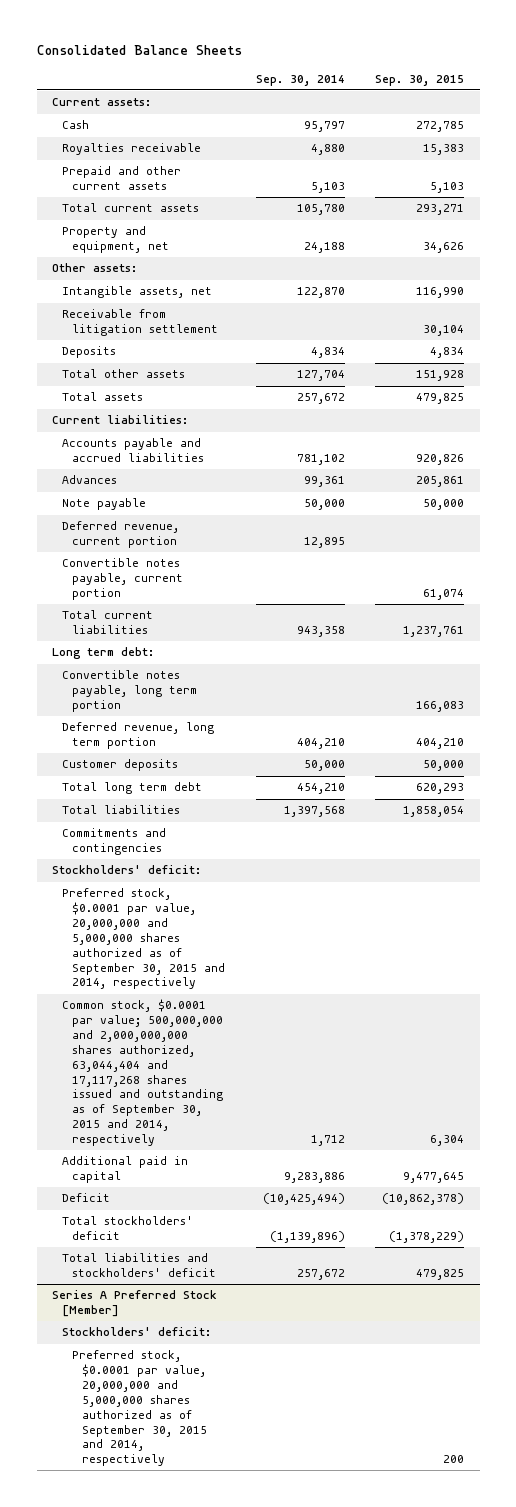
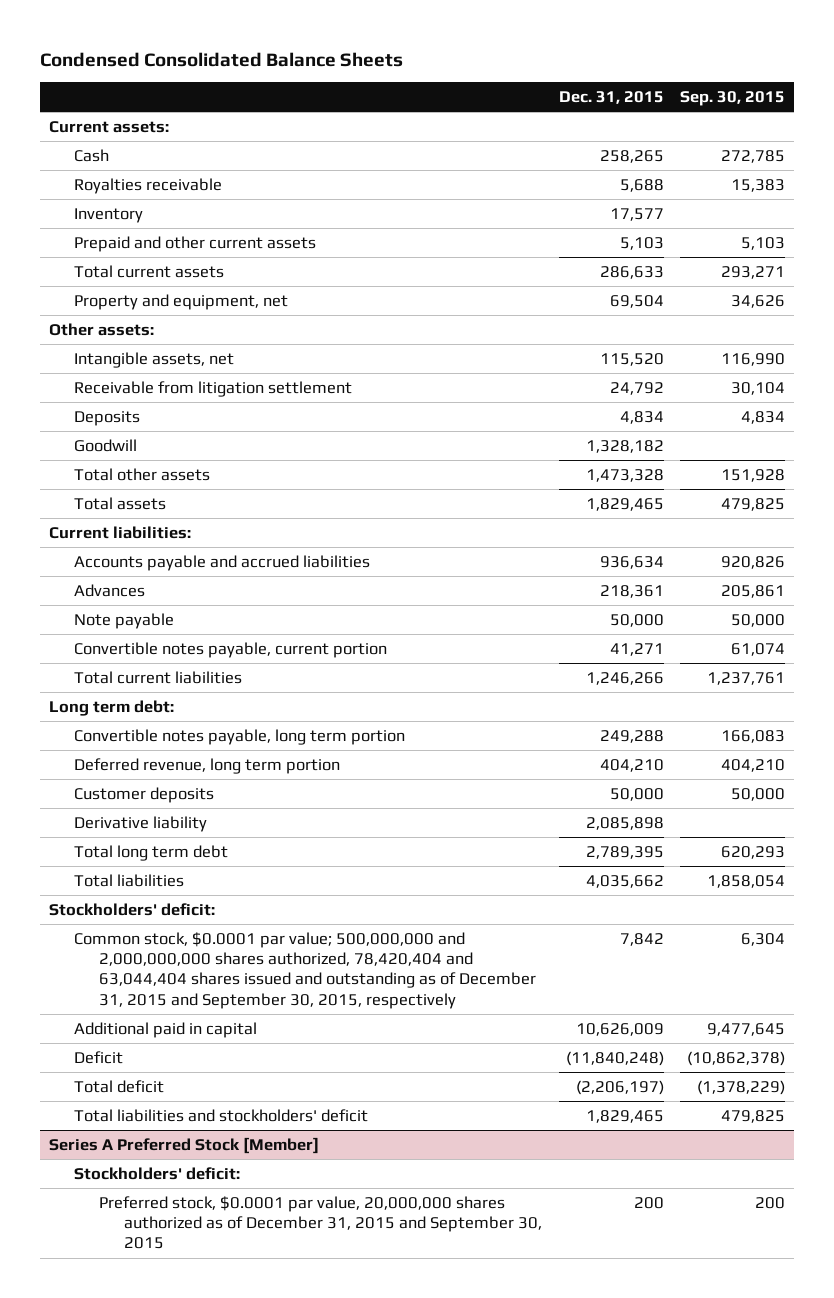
[36,45,242,56] Consolidated Balance Sheets -> [40,51,404,67] Condensed Consolidated Balance Sheets
[255,74,345,86] Sep. 30, 2014 -> none
none -> [558,91,664,105] Dec. 31, 2015
none -> [73,207,143,223] Inventory
none -> [73,438,137,452] Goodwill
[61,521,179,549] Deferred revenue, current portion -> none
none -> [73,815,207,832] Derivative liability
[61,828,166,856] Commitments and contingencies -> none
[61,888,225,990] Preferred stock, $0.0001 par value, 20,000,000 and 5,000,000 shares authorized as of September 30, 2015 and 2014, respectively -> none
[61,999,223,1146] Common stock, $0.0001 par value; 500,000,000 and 2,000,000,000 shares authorized, 63,044,404 and 17,117,268 shares issued and outstanding as of September 30, 2015 and 2014, respectively -> [73,931,536,1009] Common stock, $0.0001 par value; 500,000,000 and 2,000,000,000 shares authorized, 78,420,404 and 63,044,404 shares issued and outstanding as of December 31, 2015 and September 30, 2015, respectively
[61,1216,193,1241] Total stockholders' deficit -> [73,1079,164,1093] Total deficit
[71,1350,207,1467] Preferred stock, $0.0001 par value, 20,000,000 and 5,000,000 shares authorized as of September 30, 2015 and 2014, respectively -> [98,1195,543,1250] Preferred stock, $0.0001 par value, 20,000,000 shares authorized as of December 31, 2015 and September 30, 2015

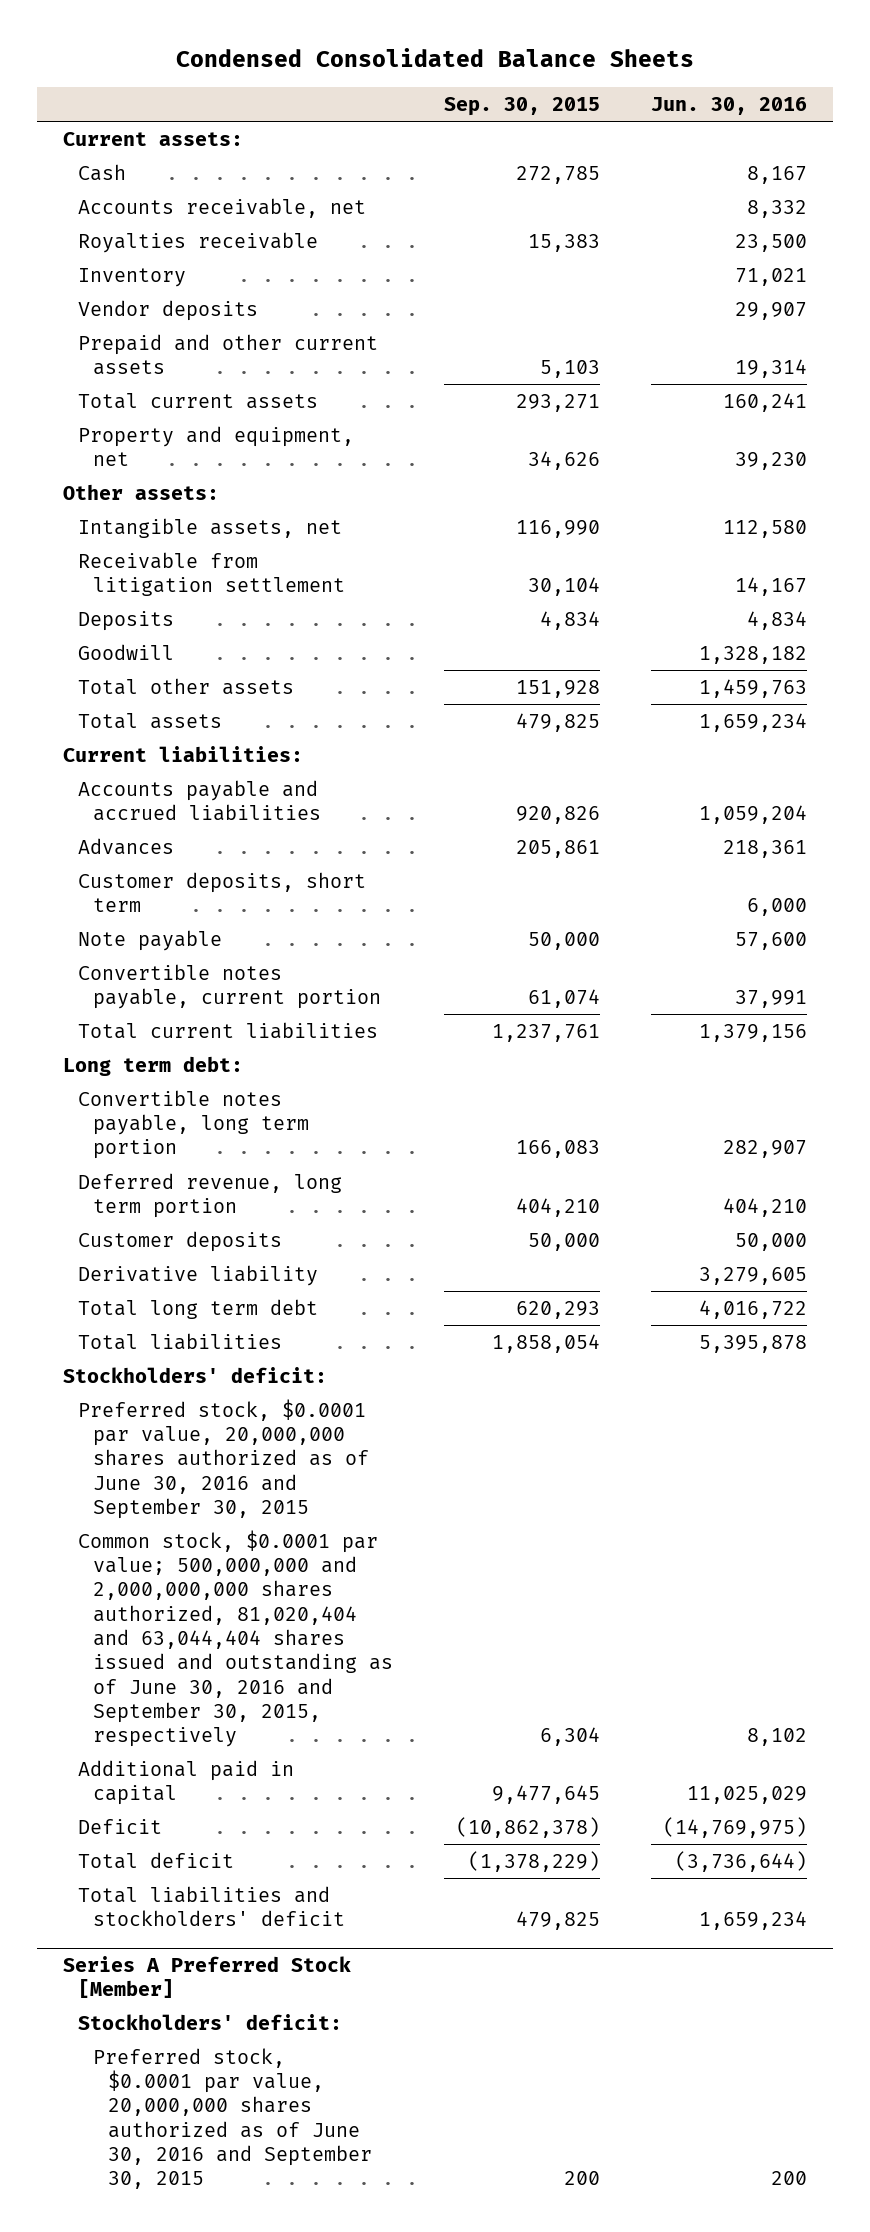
[558,91,664,105] Dec. 31, 2015 -> none
none -> [651,96,808,115] Jun. 30, 2016
none -> [77,197,366,218] Accounts receivable, net
none -> [77,299,258,321] Vendor deposits
none -> [77,871,366,913] Customer deposits, short term
none -> [77,1398,369,1520] Preferred stock, $0.0001 par value, 20,000,000 shares authorized as of June 30, 2016 and September 30, 2015
[73,931,536,1009] Common stock, $0.0001 par value; 500,000,000 and 2,000,000,000 shares authorized, 78,420,404 and 63,044,404 shares issued and outstanding as of December 31, 2015 and September 30, 2015, respectively -> [77,1529,393,1748] Common stock, $0.0001 par value; 500,000,000 and 2,000,000,000 shares authorized, 81,020,404 and 63,044,404 shares issued and outstanding as of June 30, 2016 and September 30, 2015, respectively
[98,1195,543,1250] Preferred stock, $0.0001 par value, 20,000,000 shares authorized as of December 31, 2015 and September 30, 2015 -> [92,2047,372,2190] Preferred stock, $0.0001 par value, 20,000,000 shares authorized as of June 30, 2016 and September 30, 2015

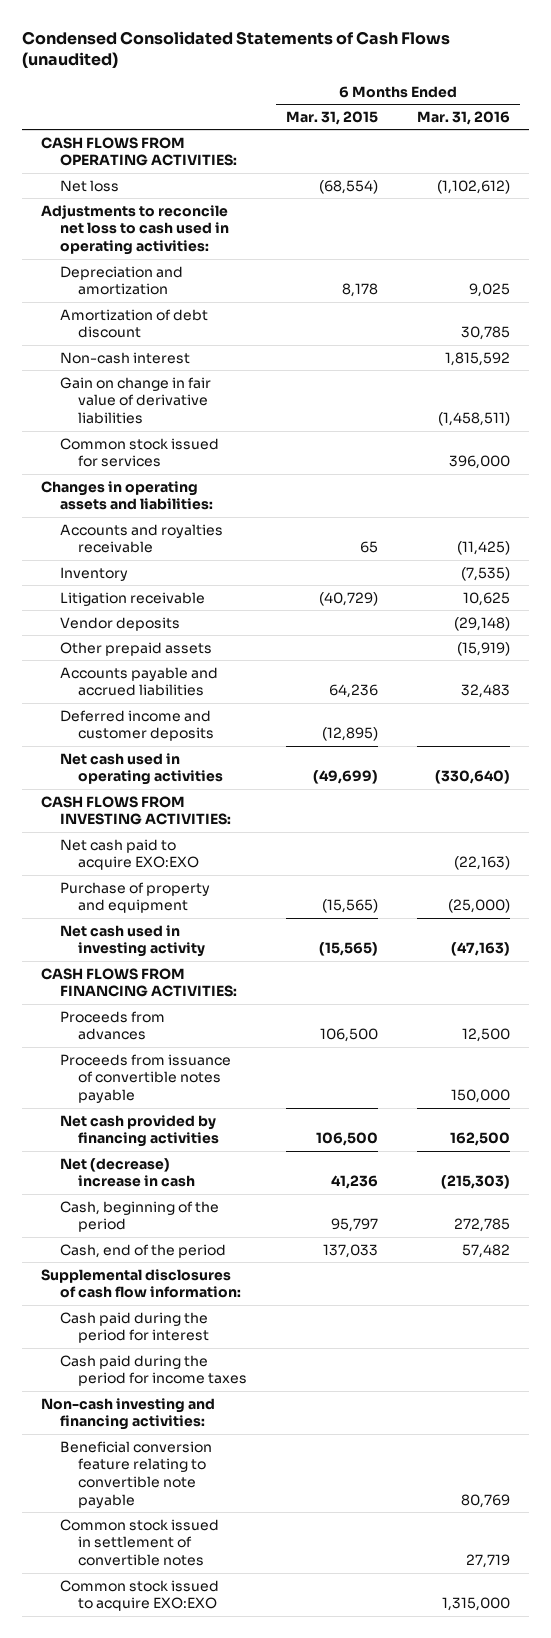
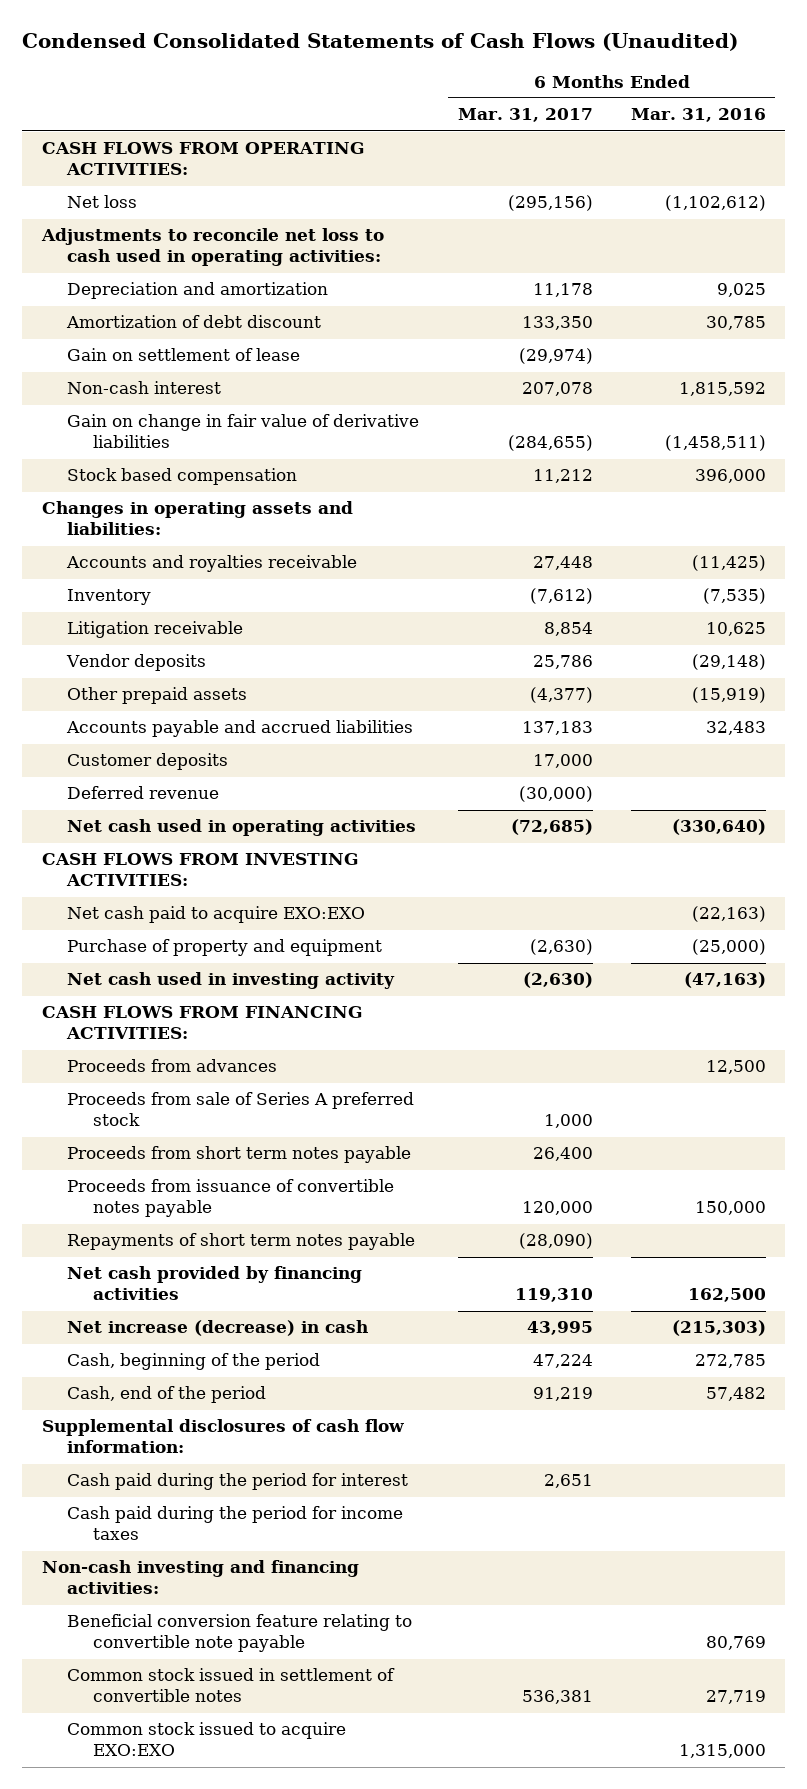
[21,30,450,69] Condensed Consolidated Statements of Cash Flows (unaudited) -> [22,33,739,52] Condensed Consolidated Statements of Cash Flows (Unaudited)
[285,110,378,125] Mar. 31, 2015 -> none
none -> [457,108,593,123] Mar. 31, 2017
none -> [67,348,301,362] Gain on settlement of lease
[59,437,219,468] Common stock issued for services -> [67,468,298,486] Stock based compensation
[59,709,215,742] Deferred income and customer deposits -> none
none -> [67,753,229,771] Customer deposits
none -> [67,786,220,800] Deferred revenue
none -> [67,1092,415,1127] Proceeds from sale of Series A preferred stock
none -> [67,1146,412,1164] Proceeds from short term notes payable
none -> [67,1233,416,1251] Repayments of short term notes payable
[59,1157,196,1188] Net (decrease) increase in cash -> [67,1320,369,1337] Net increase (decrease) in cash

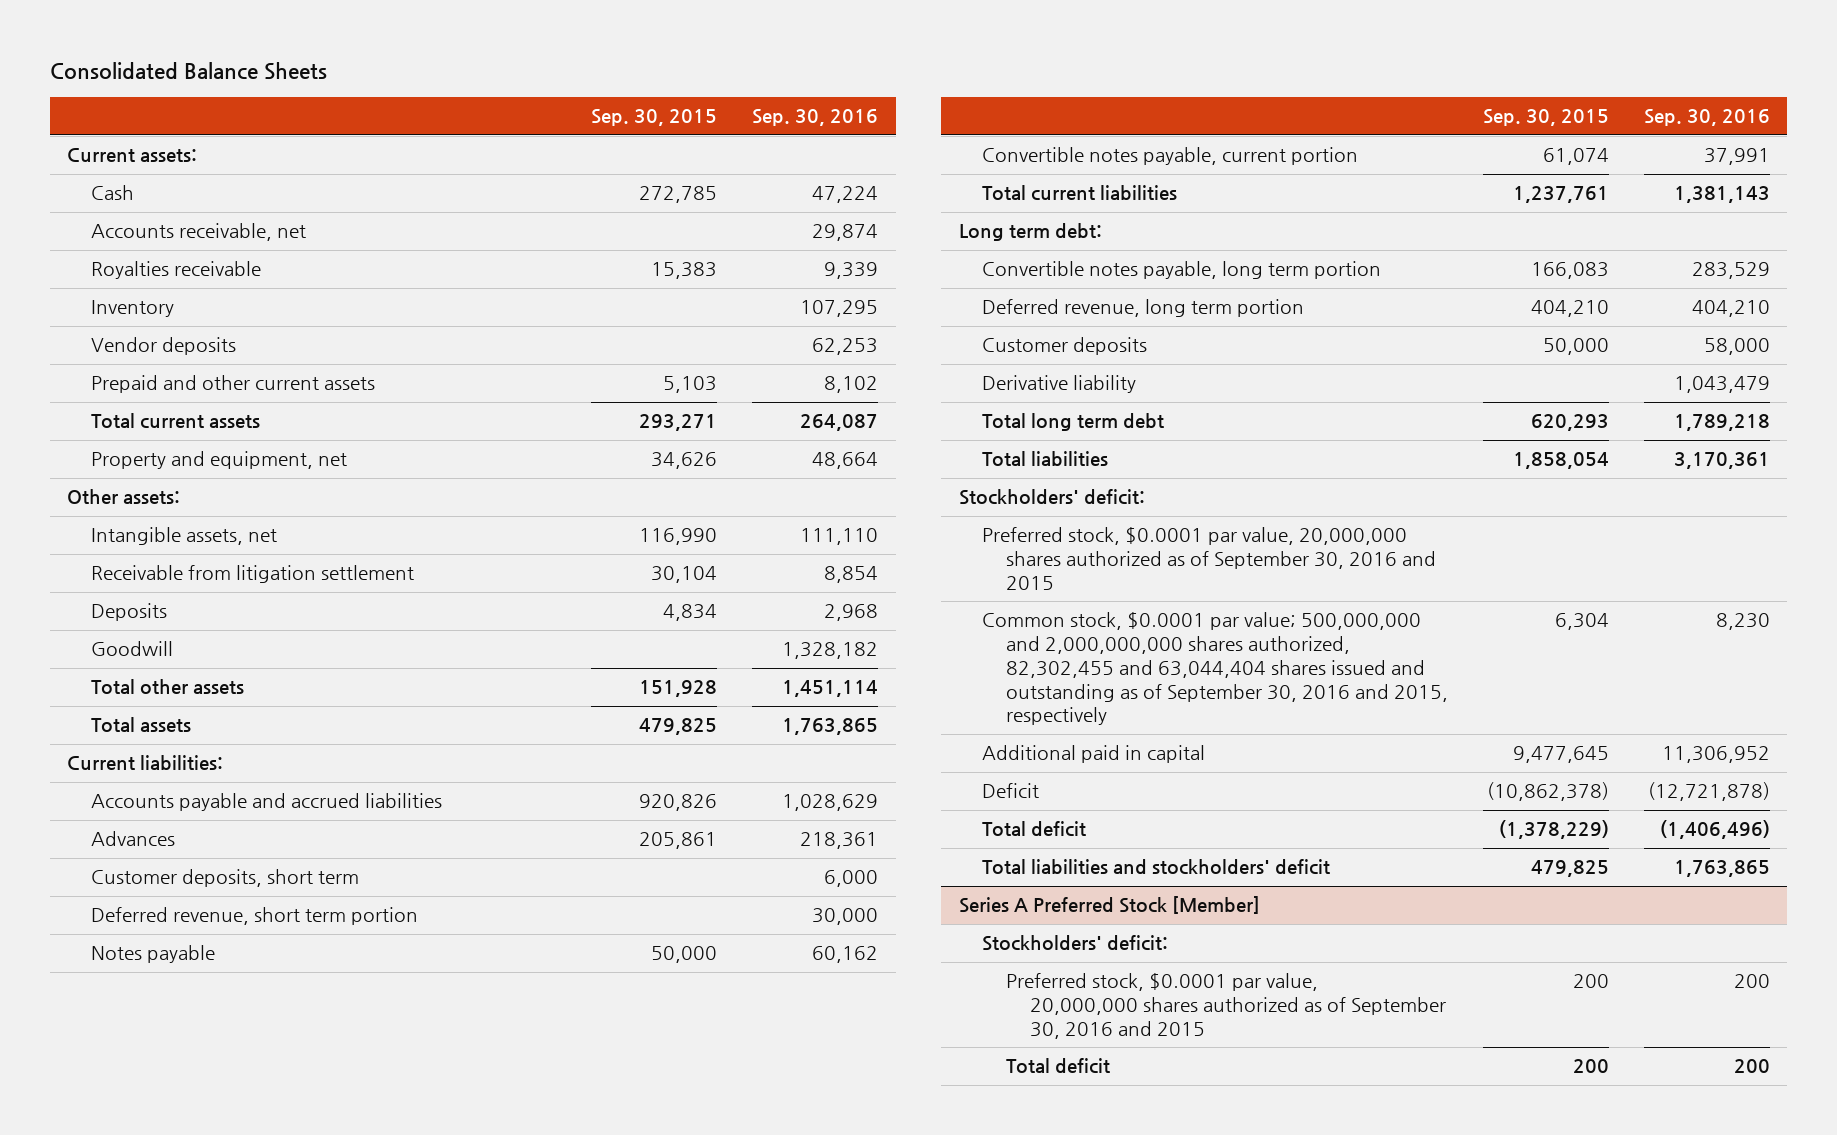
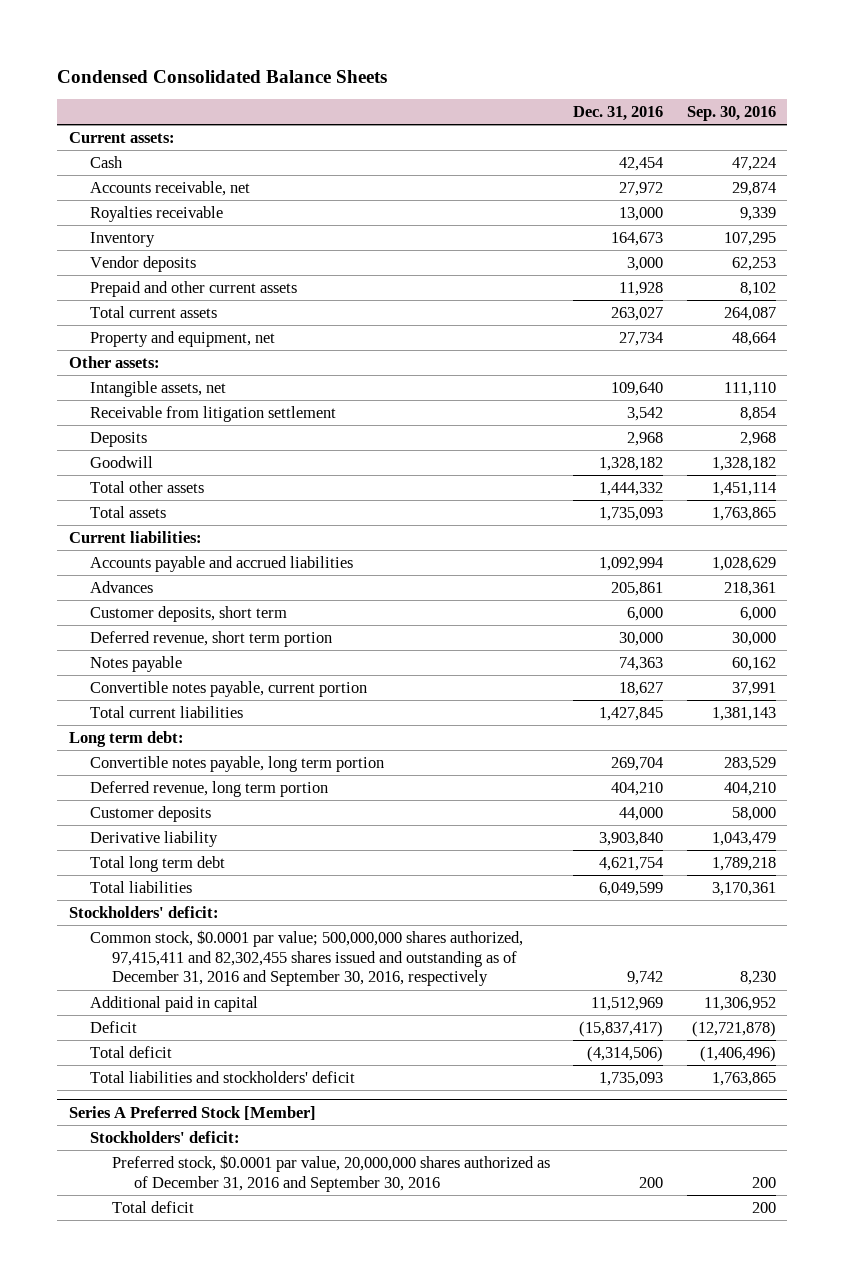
[49,62,327,81] Consolidated Balance Sheets -> [57,69,388,83] Condensed Consolidated Balance Sheets
[591,109,718,127] Sep. 30, 2015 -> none
none -> [573,106,664,122] Dec. 31, 2016
[982,527,1437,590] Preferred stock, $0.0001 par value, 20,000,000 shares authorized as of September 30, 2016 and 2015 -> none
[982,612,1449,726] Common stock, $0.0001 par value; 500,000,000 and 2,000,000,000 shares authorized, 82,302,455 and 63,044,404 shares issued and outstanding as of September 30, 2016 and 2015, respectively -> [90,929,524,987] Common stock, $0.0001 par value; 500,000,000 shares authorized, 97,415,411 and 82,302,455 shares issued and outstanding as of December 31, 2016 and September 30, 2016, respectively
[1006,973,1446,1039] Preferred stock, $0.0001 par value, 20,000,000 shares authorized as of September 30, 2016 and 2015 -> [111,1154,550,1192] Preferred stock, $0.0001 par value, 20,000,000 shares authorized as of December 31, 2016 and September 30, 2016

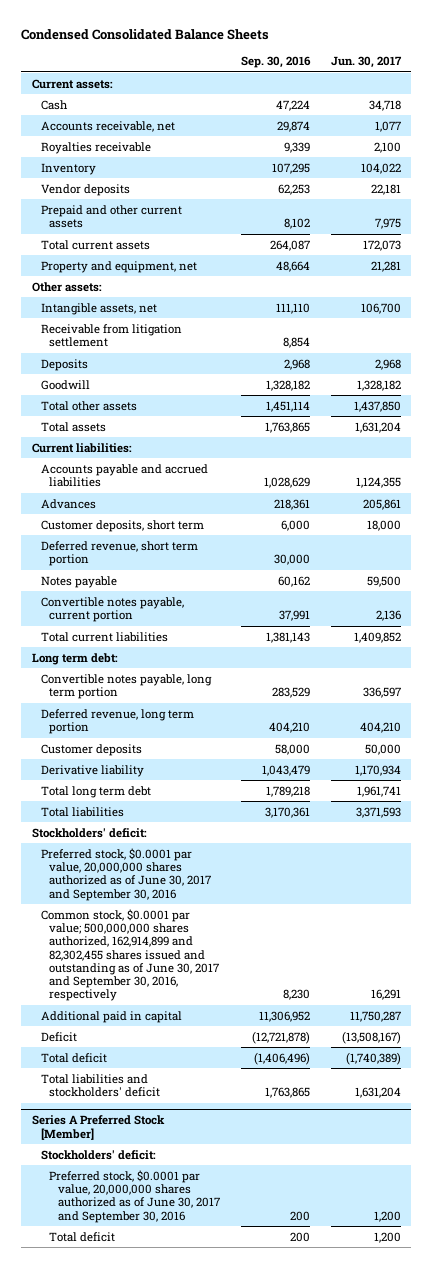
[573,106,664,122] Dec. 31, 2016 -> none
none -> [330,55,402,68] Jun. 30, 2017
none -> [40,847,212,901] Preferred stock, $0.0001 par value, 20,000,000 shares authorized as of June 30, 2017 and September 30, 2016
[90,929,524,987] Common stock, $0.0001 par value; 500,000,000 shares authorized, 97,415,411 and 82,302,455 shares issued and outstanding as of December 31, 2016 and September 30, 2016, respectively -> [40,908,220,1002] Common stock, $0.0001 par value; 500,000,000 shares authorized, 162,914,899 and 82,302,455 shares issued and outstanding as of June 30, 2017 and September 30, 2016, respectively
[111,1154,550,1192] Preferred stock, $0.0001 par value, 20,000,000 shares authorized as of December 31, 2016 and September 30, 2016 -> [49,1169,221,1223] Preferred stock, $0.0001 par value, 20,000,000 shares authorized as of June 30, 2017 and September 30, 2016

